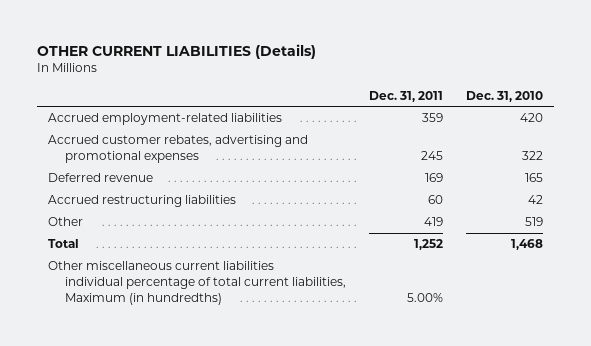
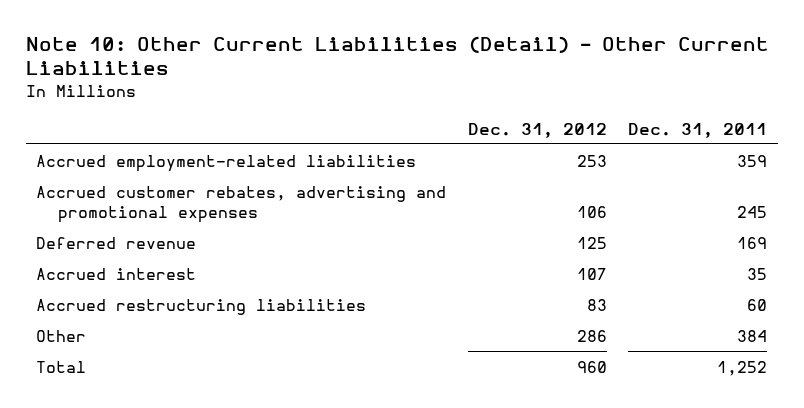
[37,43,317,59] OTHER CURRENT LIABILITIES (Details) -> [25,35,769,76] Note 10: Other Current Liabilities (Detail) - Other Current Liabilities
[465,90,543,102] Dec. 31, 2010 -> none
none -> [467,122,607,138] Dec. 31, 2012
none -> [36,267,197,280] Accrued interest
[423,217,443,227] 419 -> [737,329,768,342] 384
[48,261,346,305] Other miscellaneous current liabilities individual percentage of total current liabilities, Maximum (in hundredths) -> none

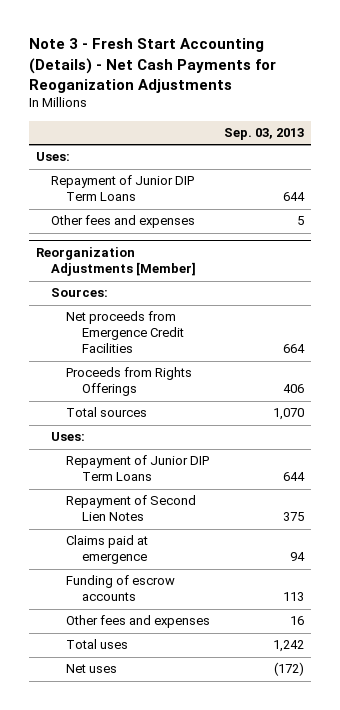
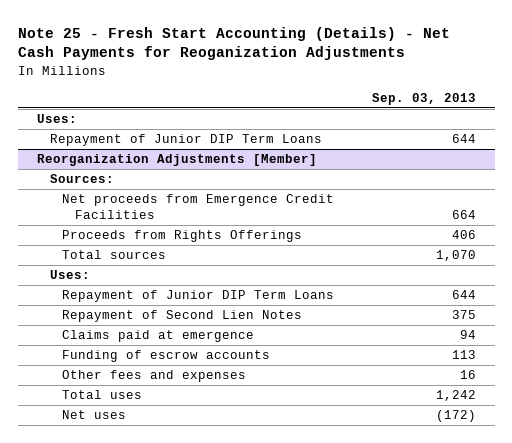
[29,38,277,93] Note 3 - Fresh Start Accounting (Details) - Net Cash Payments for Reoganization Adjustments -> [17,26,450,61] Note 25 - Fresh Start Accounting (Details) - Net Cash Payments for Reoganization Adjustments
[51,215,196,229] Other fees and expenses -> none

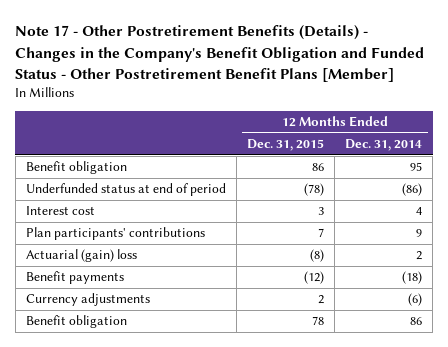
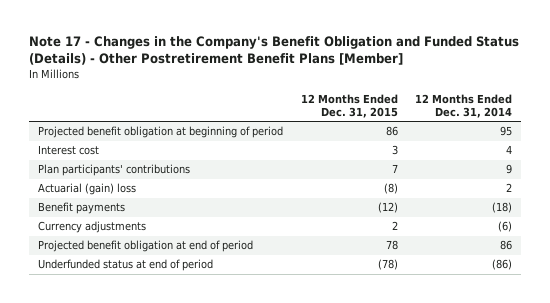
[15,25,425,82] Note 17 - Other Postretirement Benefits (Details) - Changes in the Company's Benefit Obligation and Funded Status - Other Postretirement Benefit Plans [Member] -> [29,36,520,66] Note 17 - Changes in the Company's Benefit Obligation and Funded Status (Details) - Other Postretirement Benefit Plans [Member]
[25,161,127,175] Benefit obligation -> [38,126,284,139] Projected benefit obligation at beginning of period
[25,315,127,329] Benefit obligation -> [38,240,254,253] Projected benefit obligation at end of period
[25,183,226,197] Underfunded status at end of period -> [38,259,214,272] Underfunded status at end of period

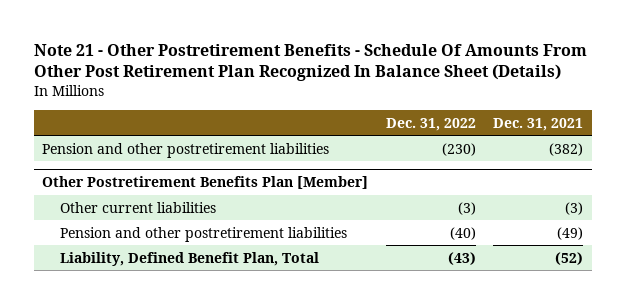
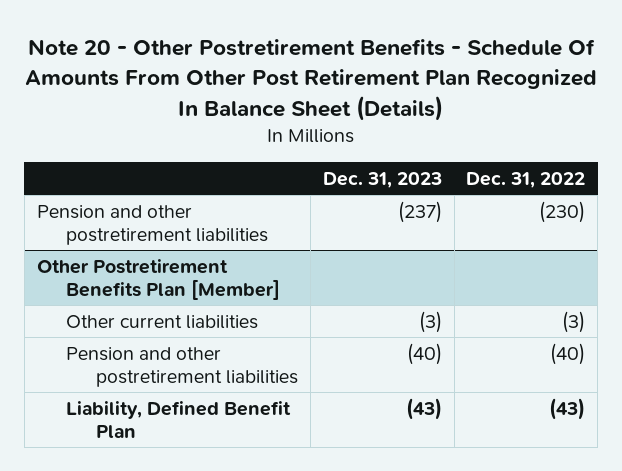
[33,43,587,82] Note 21 - Other Postretirement Benefits - Schedule Of Amounts From Other Post Retirement Plan Recognized In Balance Sheet (Details) -> [25,38,598,121] Note 20 - Other Postretirement Benefits - Schedule Of Amounts From Other Post Retirement Plan Recognized In Balance Sheet (Details)
[493,117,584,131] Dec. 31, 2021 -> none
none -> [322,171,442,188] Dec. 31, 2023
[60,251,320,266] Liability, Defined Benefit Plan, Total -> [66,400,292,438] Liability, Defined Benefit Plan

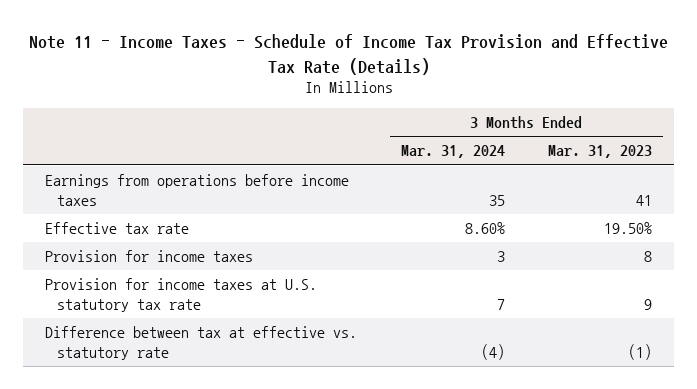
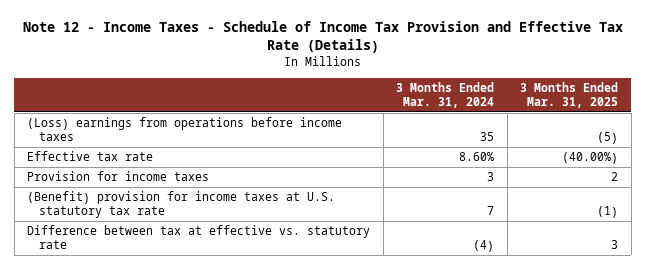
[28,34,668,75] Note 11 - Income Taxes - Schedule of Income Tax Provision and Effective Tax Rate (Details) -> [22,21,623,54] Note 12 - Income Taxes - Schedule of Income Tax Provision and Effective Tax Rate (Details)
[548,145,653,159] Mar. 31, 2023 -> none
none -> [520,81,619,109] 3 Months Ended Mar. 31, 2025
[45,174,350,206] Earnings from operations before income taxes -> [27,117,343,142] (Loss) earnings from operations before income taxes
[45,278,318,312] Provision for income taxes at U.S. statutory tax rate -> [27,191,336,219] (Benefit) provision for income taxes at U.S. statutory tax rate

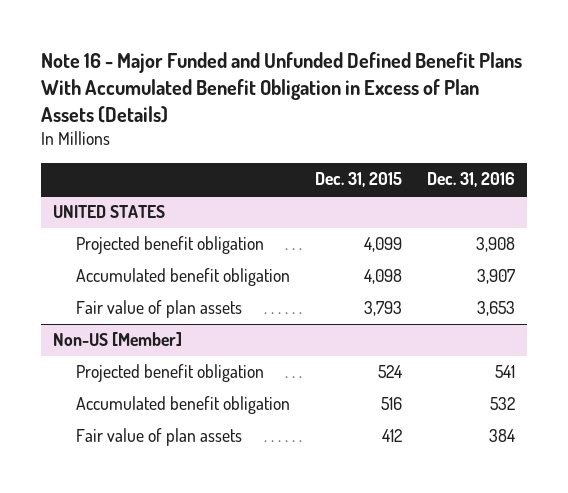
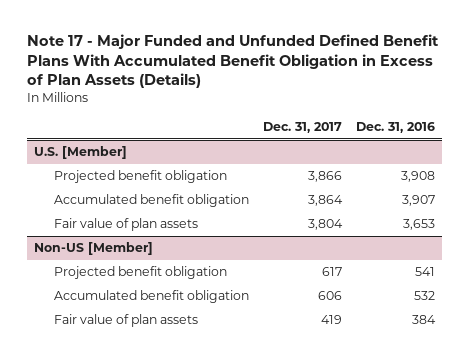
[40,51,522,123] Note 16 - Major Funded and Unfunded Defined Benefit Plans With Accumulated Benefit Obligation in Excess of Plan Assets (Details) -> [27,34,440,89] Note 17 - Major Funded and Unfunded Defined Benefit Plans With Accumulated Benefit Obligation in Excess of Plan Assets (Details)
[314,172,402,188] Dec. 31, 2015 -> none
none -> [262,122,342,134] Dec. 31, 2017
[53,205,166,219] UNITED STATES -> [34,146,128,160] U.S. [Member]

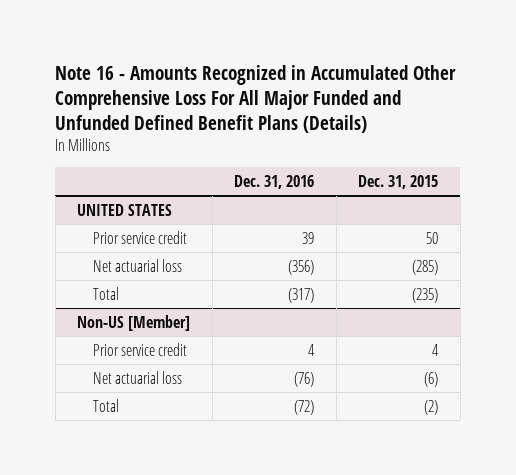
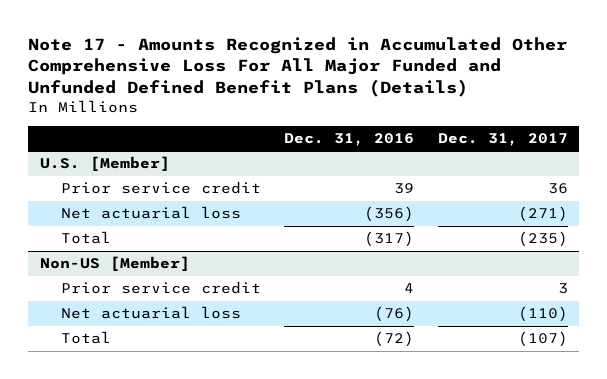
[55,65,457,133] Note 16 - Amounts Recognized in Accumulated Other Comprehensive Loss For All Major Funded and Unfunded Defined Benefit Plans (Details) -> [28,36,568,98] Note 17 - Amounts Recognized in Accumulated Other Comprehensive Loss For All Major Funded and Unfunded Defined Benefit Plans (Details)
[358,174,439,189] Dec. 31, 2015 -> none
none -> [437,133,568,147] Dec. 31, 2017
[77,203,173,216] UNITED STATES -> [39,156,170,172] U.S. [Member]

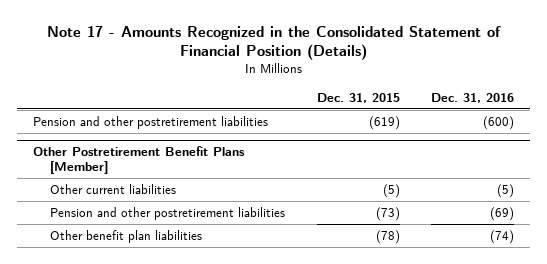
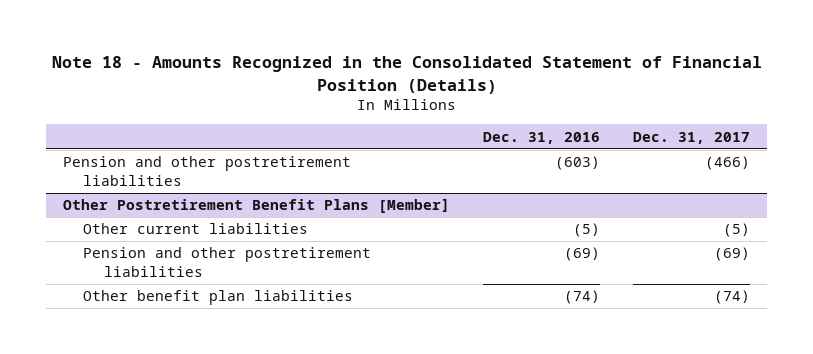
[46,25,501,61] Note 17 - Amounts Recognized in the Consolidated Statement of Financial Position (Details) -> [51,56,762,94] Note 18 - Amounts Recognized in the Consolidated Statement of Financial Position (Details)
[316,92,400,103] Dec. 31, 2015 -> none
none -> [633,131,751,144] Dec. 31, 2017
[483,115,515,130] (600) -> [555,156,601,171] (603)

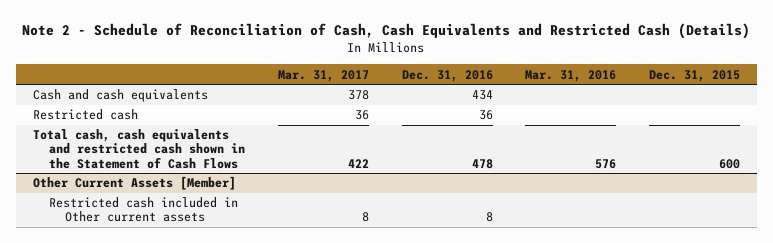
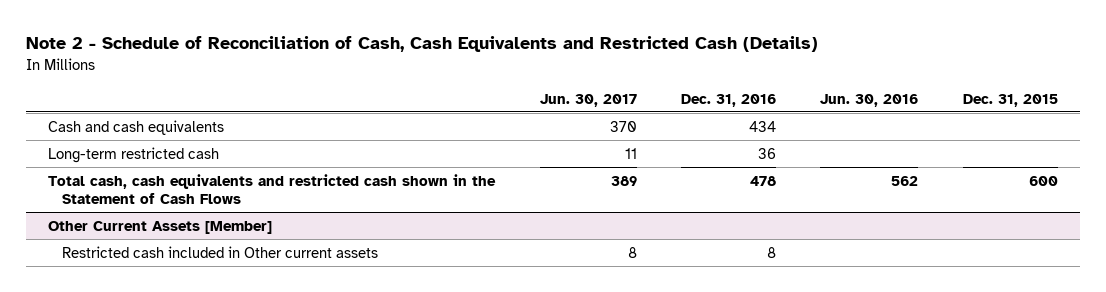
[277,69,369,82] Mar. 31, 2017 -> none
[525,69,617,82] Mar. 31, 2016 -> none
none -> [539,93,637,107] Jun. 30, 2017
none -> [820,93,919,107] Jun. 30, 2016
[32,109,138,121] Restricted cash -> [48,146,220,163] Long-term restricted cash

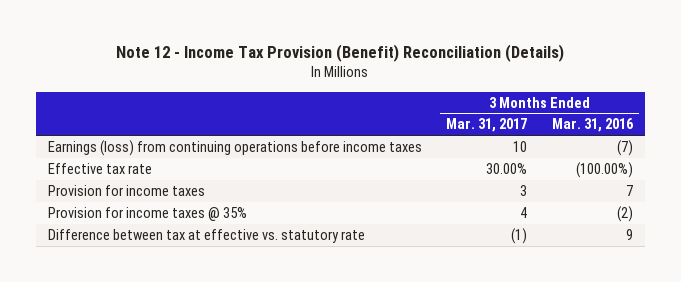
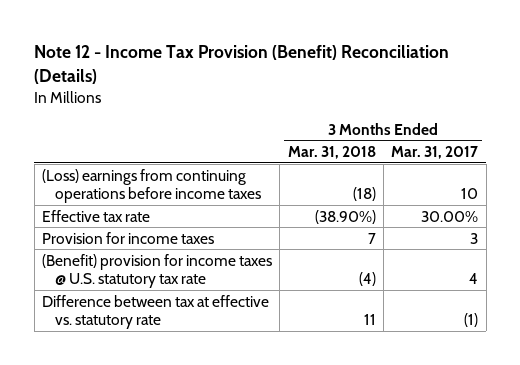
[551,118,634,133] Mar. 31, 2016 -> none
none -> [287,145,376,159] Mar. 31, 2018
[48,139,423,156] Earnings (loss) from continuing operations before income taxes -> [42,168,262,203] (Loss) earnings from continuing operations before income taxes
[48,206,248,221] Provision for income taxes @ 35% -> [42,253,273,288] (Benefit) provision for income taxes @ U.S. statutory tax rate

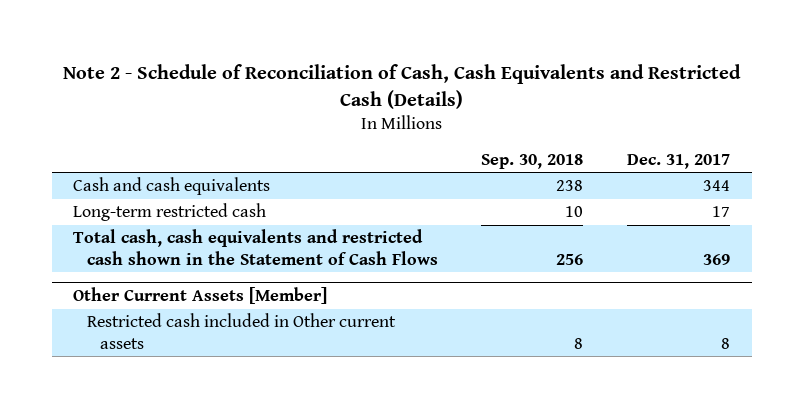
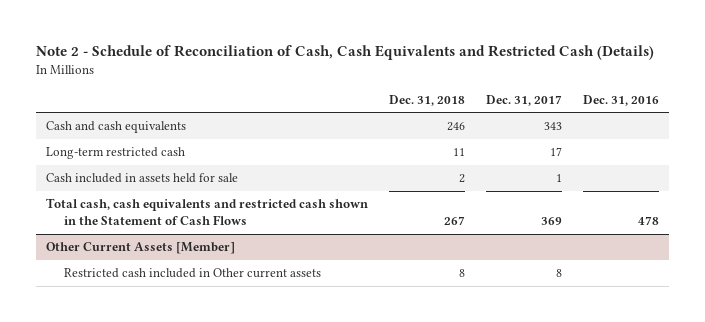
[481,153,584,169] Sep. 30, 2018 -> none
none -> [389,94,466,106] Dec. 31, 2018
none -> [582,94,659,106] Dec. 31, 2016
[702,180,730,192] 344 -> [544,122,563,131] 343
none -> [46,173,239,184] Cash included in assets held for sale

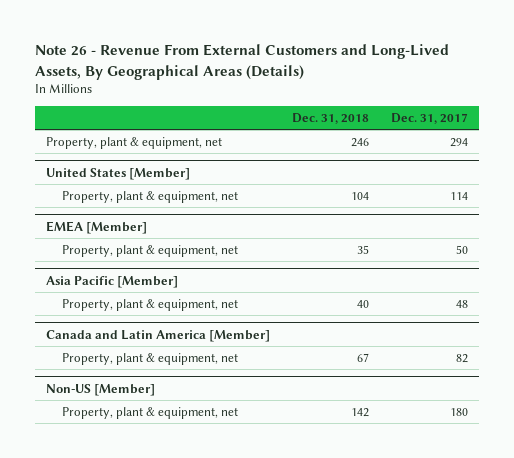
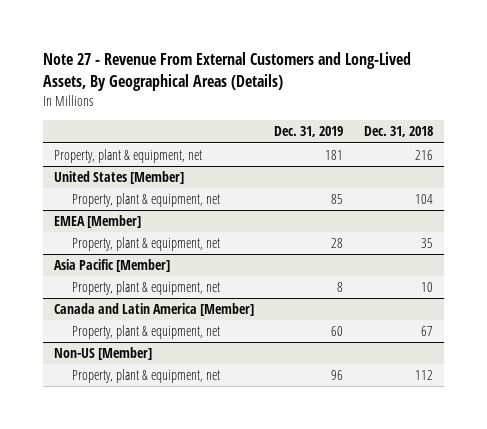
[35,44,450,80] Note 26 - Revenue From External Customers and Long-Lived Assets, By Geographical Areas (Details) -> [43,52,412,92] Note 27 - Revenue From External Customers and Long-Lived Assets, By Geographical Areas (Details)
[391,112,469,124] Dec. 31, 2017 -> none
none -> [274,126,344,138] Dec. 31, 2019
[351,137,370,147] 246 -> [415,150,434,161] 216
[357,299,370,308] 40 -> [421,282,434,293] 10
[351,407,370,417] 142 -> [415,370,434,381] 112

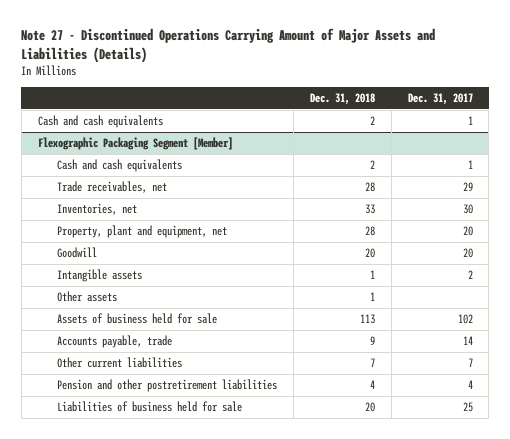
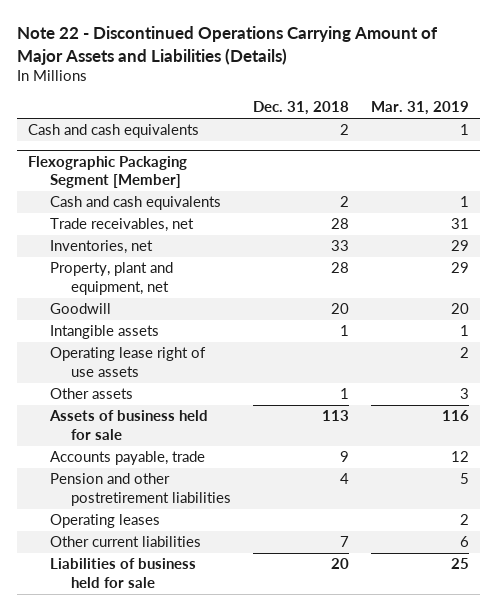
[21,27,436,63] Note 27 - Discontinued Operations Carrying Amount of Major Assets and Liabilities (Details) -> [16,26,438,65] Note 22 - Discontinued Operations Carrying Amount of Major Assets and Liabilities (Details)
[407,92,473,105] Dec. 31, 2017 -> none
none -> [371,101,470,116] Mar. 31, 2019
none -> [49,347,206,377] Operating lease right of use assets
none -> [49,514,160,529] Operating leases
[56,357,182,369] Other current liabilities -> [49,536,201,548] Other current liabilities

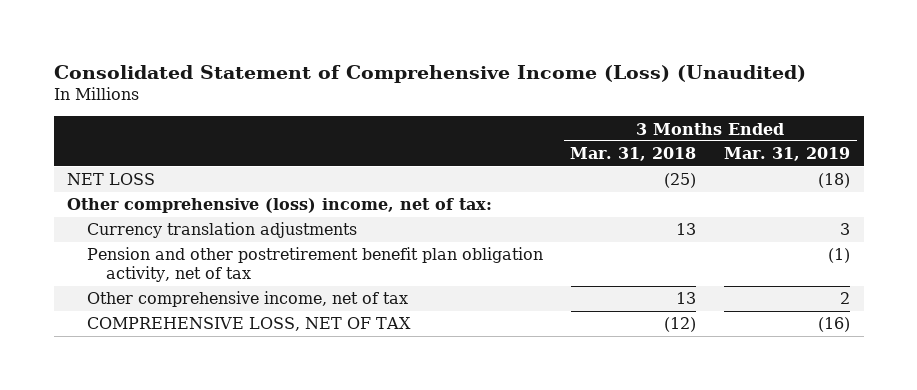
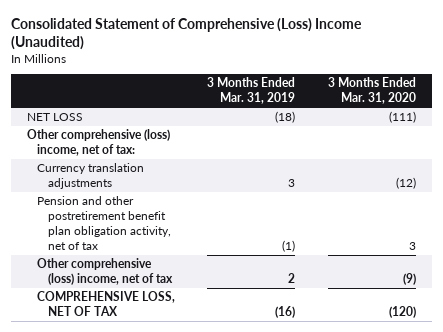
[53,64,806,83] Consolidated Statement of Comprehensive Income (Loss) (Unaudited) -> [10,17,362,50] Consolidated Statement of Comprehensive (Loss) Income (Unaudited)
[570,147,697,162] Mar. 31, 2018 -> none
none -> [327,77,416,105] 3 Months Ended Mar. 31, 2020
[86,291,408,308] Other comprehensive income, net of tax -> [37,258,173,286] Other comprehensive (loss) income, net of tax

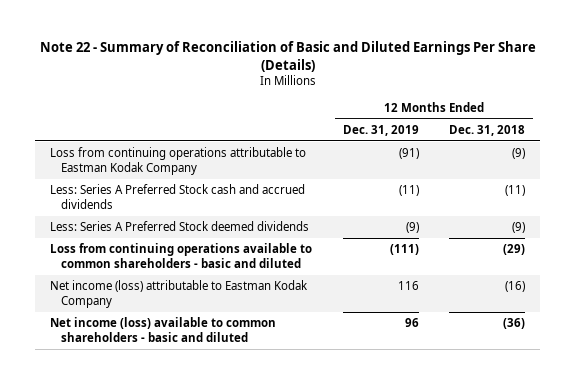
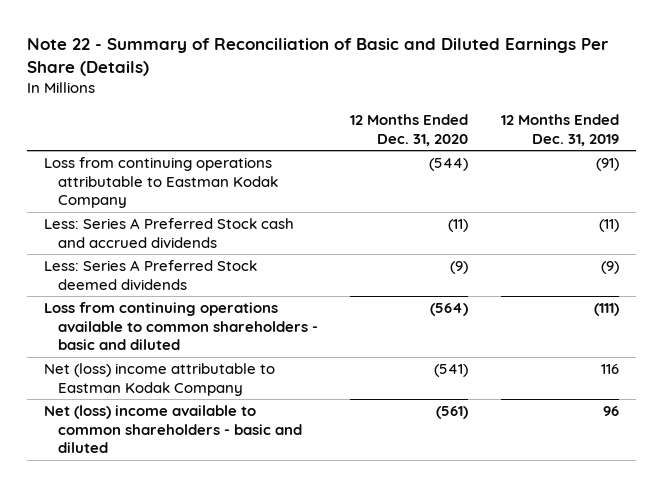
[449,124,526,136] Dec. 31, 2018 -> none
none -> [350,114,469,146] 12 Months Ended Dec. 31, 2020
[50,280,309,308] Net income (loss) attributable to Eastman Kodak Company -> [43,363,275,396] Net (loss) income attributable to Eastman Kodak Company
[50,317,277,342] Net income (loss) available to common shareholders - basic and diluted -> [43,405,302,454] Net (loss) income available to common shareholders - basic and diluted

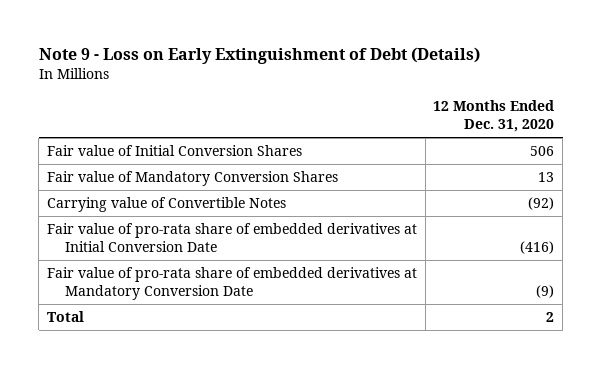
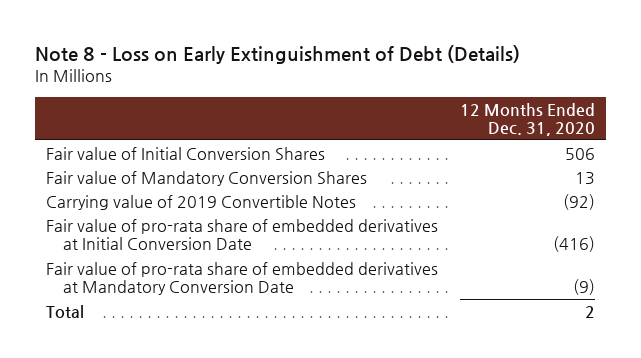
[38,47,480,65] Note 9 - Loss on Early Extinguishment of Debt (Details) -> [34,44,520,64] Note 8 - Loss on Early Extinguishment of Debt (Details)
[47,197,287,213] Carrying value of Convertible Notes -> [45,194,356,210] Carrying value of 2019 Convertible Notes

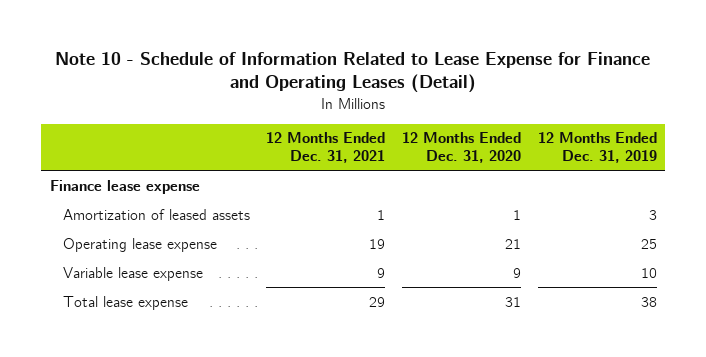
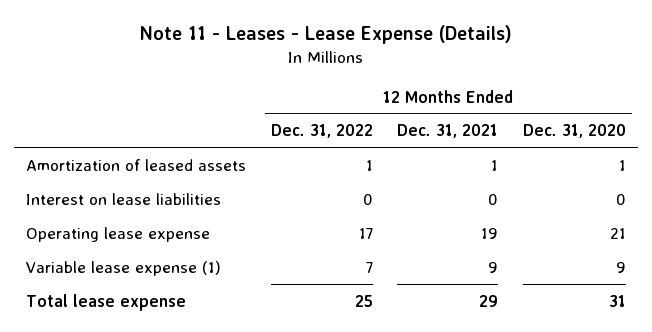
[55,51,651,94] Note 10 - Schedule of Information Related to Lease Expense for Finance and Operating Leases (Detail) -> [138,25,512,45] Note 11 - Leases - Lease Expense (Details)
[537,132,657,163] 12 Months Ended Dec. 31, 2019 -> none
none -> [270,124,373,139] Dec. 31, 2022
[49,179,200,194] Finance lease expense -> none
none -> [26,192,222,205] Interest on lease liabilities
[62,266,203,281] Variable lease expense -> [26,260,222,276] Variable lease expense (1)

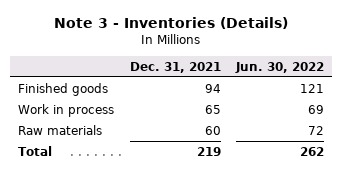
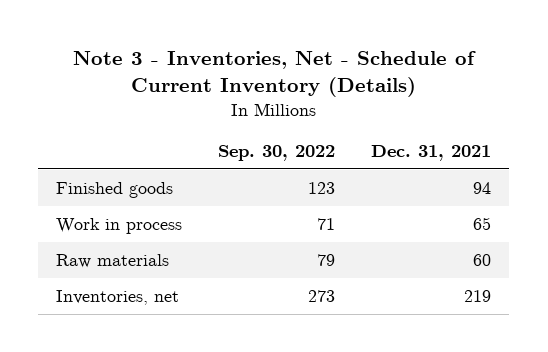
[54,17,289,30] Note 3 - Inventories (Details) -> [72,51,476,98] Note 3 - Inventories, Net - Schedule of Current Inventory (Details)
[235,61,325,73] Jun. 30, 2022 -> none
none -> [218,144,336,161] Sep. 30, 2022
[17,145,52,156] Total -> [56,289,180,305] Inventories, net

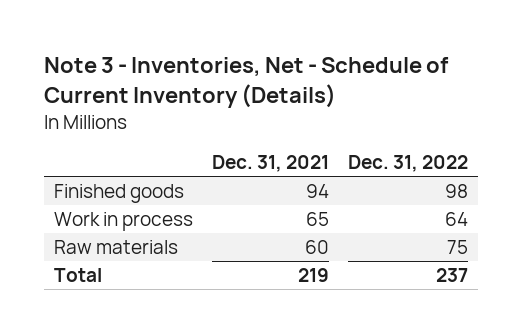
[218,144,336,161] Sep. 30, 2022 -> none
none -> [348,154,469,172] Dec. 31, 2022
[56,289,180,305] Inventories, net -> [53,268,102,283] Total

